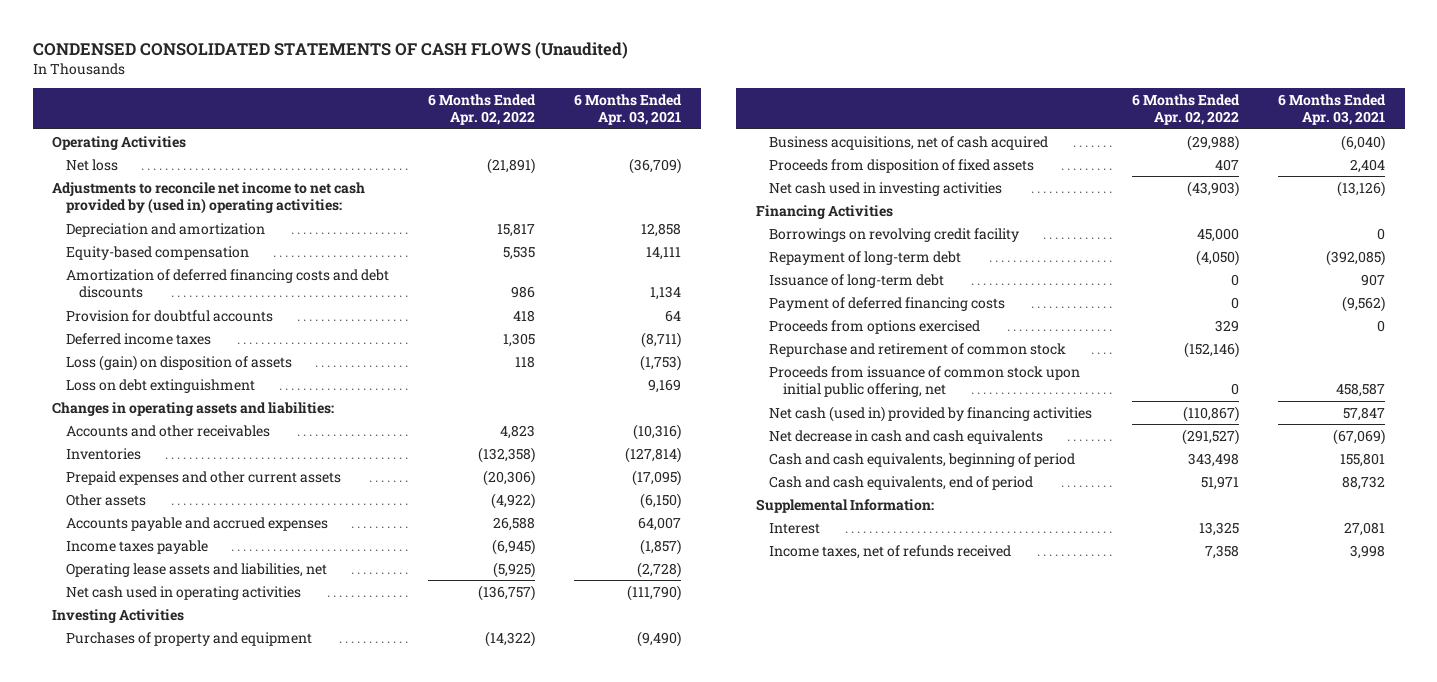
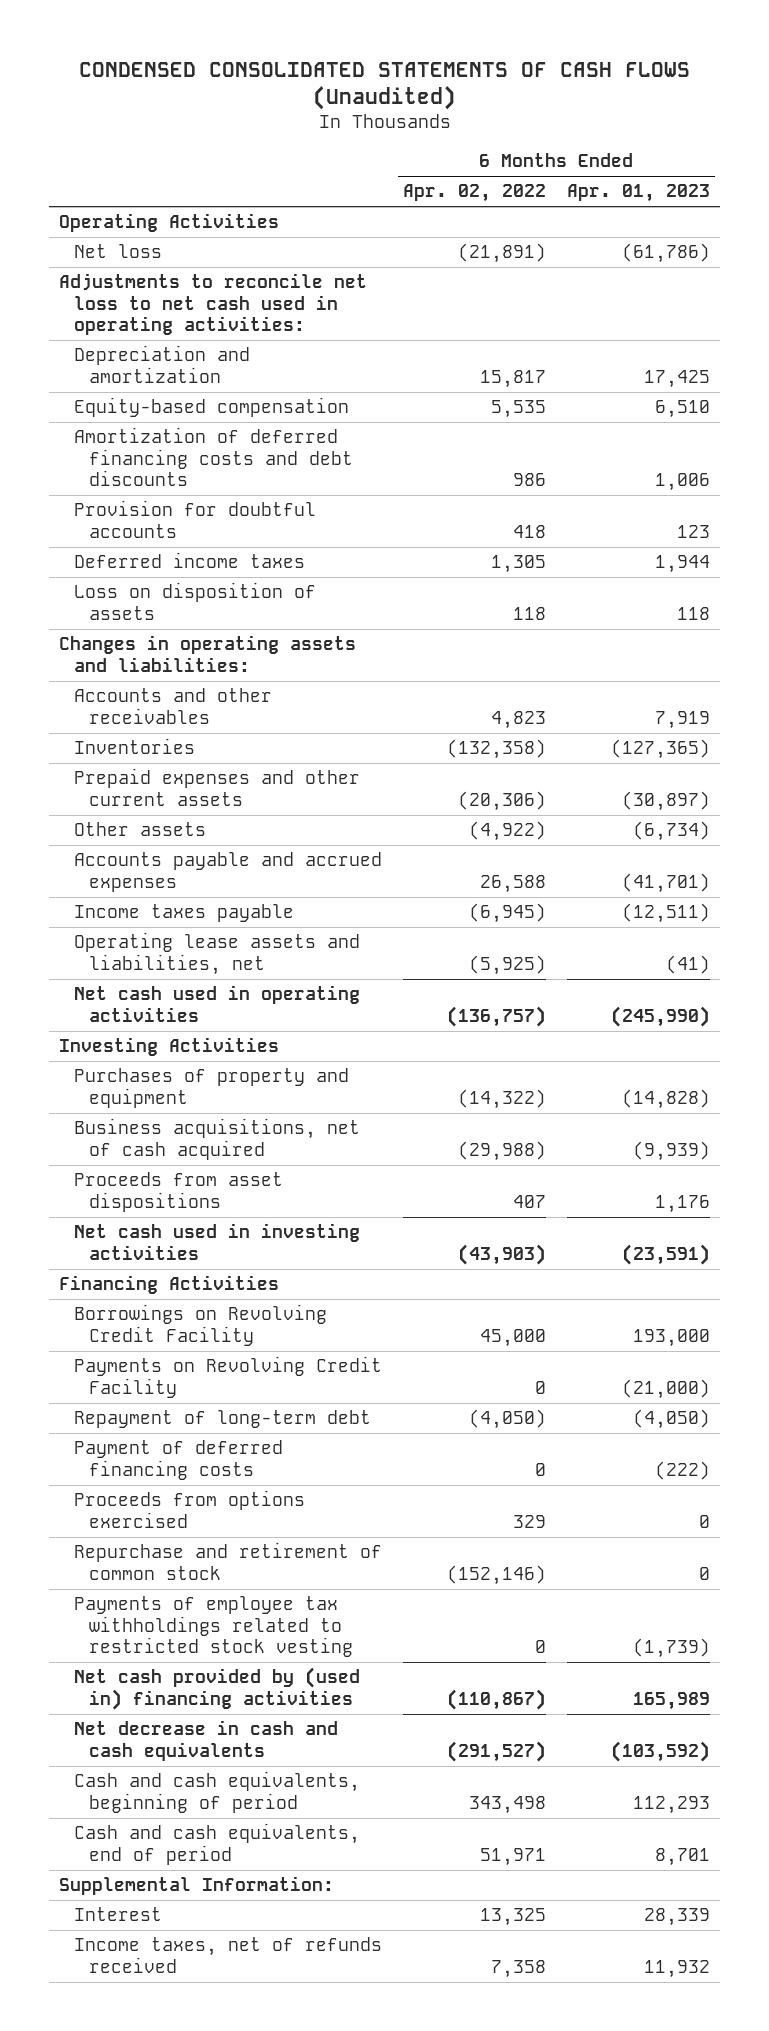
[574,93,683,126] 6 Months Ended Apr. 03, 2021 -> none
none -> [566,184,710,203] Apr. 01, 2023
[52,181,366,215] Adjustments to reconcile net income to net cash provided by (used in) operating activities: -> [59,273,368,336] Adjustments to reconcile net loss to net cash used in operating activities:
[65,378,255,393] Loss on debt extinguishment -> none
[65,354,292,371] Loss (gain) on disposition of assets -> [74,582,317,620] Loss on disposition of assets
[769,158,1035,173] Proceeds from disposition of fixed assets -> [74,1172,284,1212] Proceeds from asset dispositions
[769,227,1020,242] Borrowings on revolving credit facility -> [74,1304,328,1346] Borrowings on Revolving Credit Facility
none -> [74,1356,383,1398] Payments on Revolving Credit Facility
[769,273,945,288] Issuance of long-term debt -> none
[769,365,1081,398] Proceeds from issuance of common stock upon initial public offering, net -> none
none -> [74,1596,354,1658] Payments of employee tax withholdings related to restricted stock vesting
[769,405,1093,422] Net cash (used in) provided by financing activities -> [74,1667,361,1710] Net cash provided by (used in) financing activities

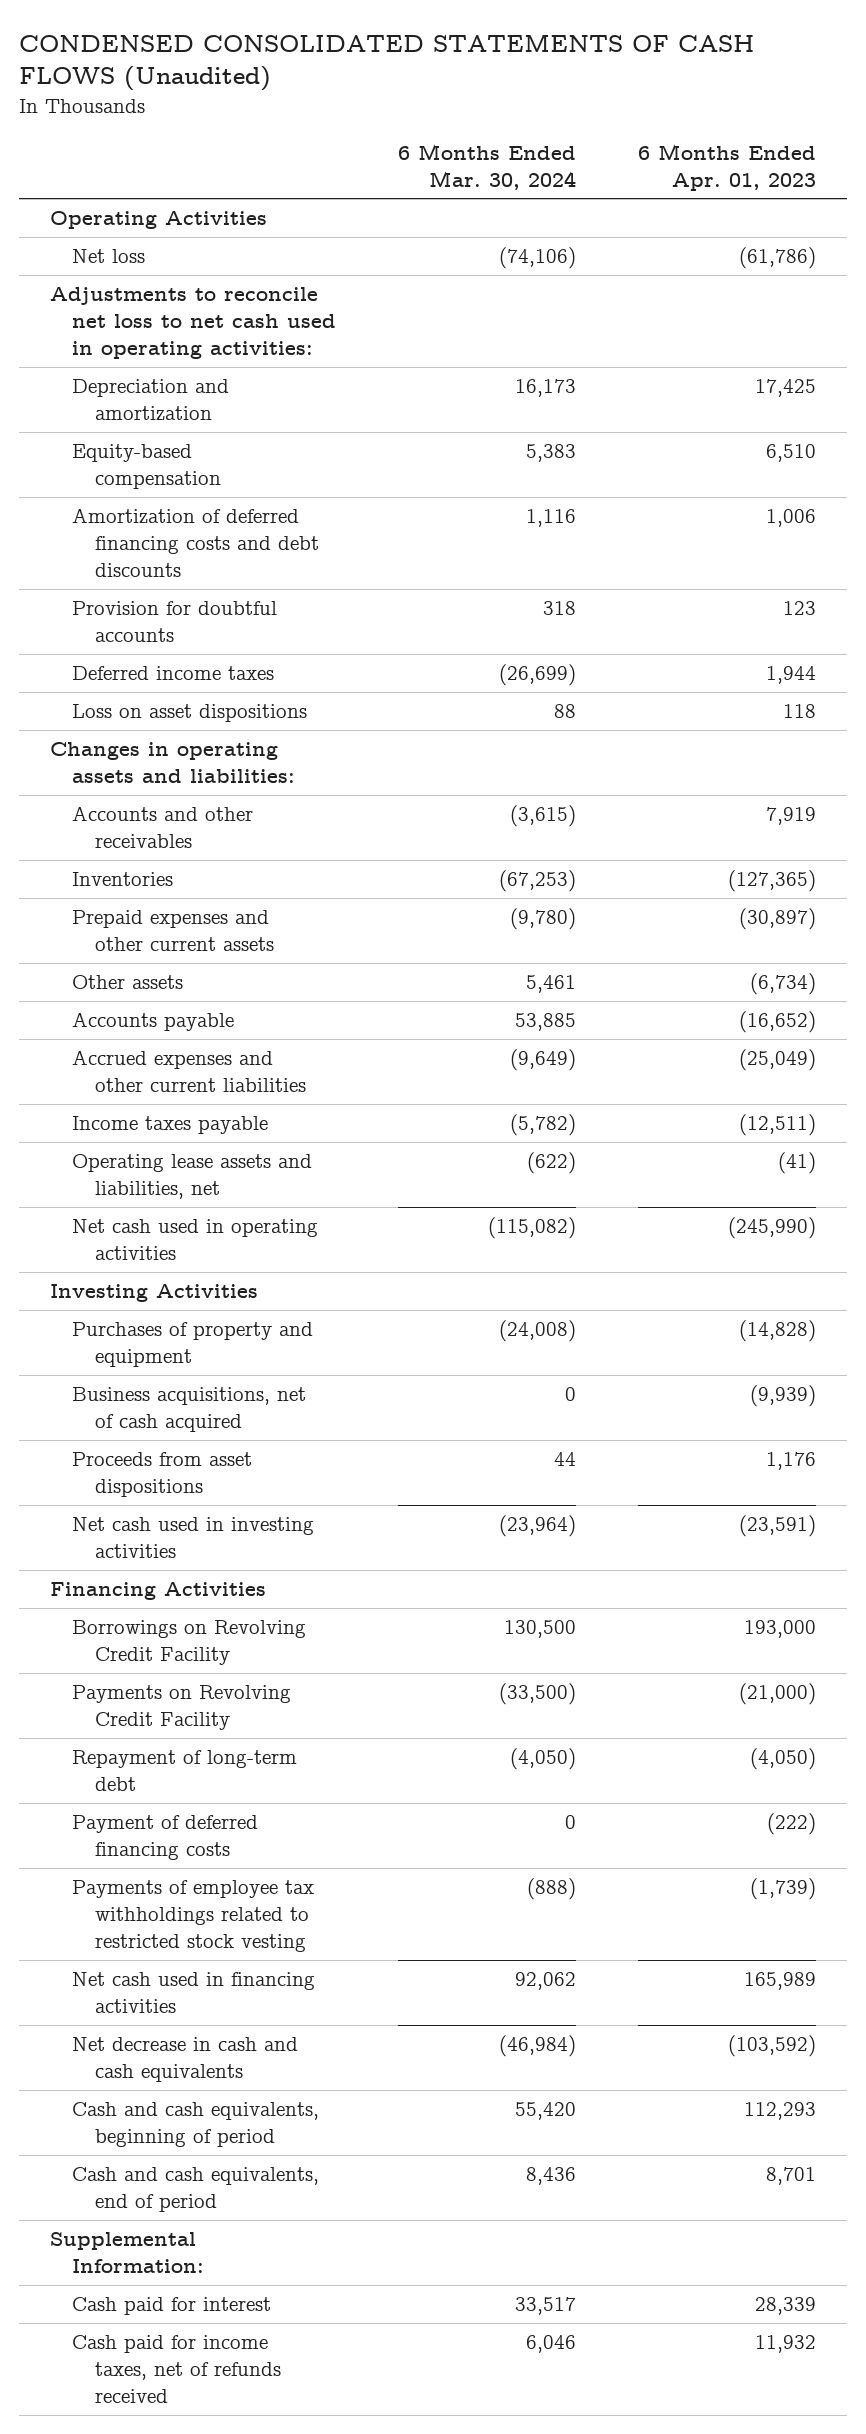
[403,184,547,203] Apr. 02, 2022 -> none
none -> [398,143,577,190] 6 Months Ended Mar. 30, 2024
[74,582,317,620] Loss on disposition of assets -> [72,704,308,723] Loss on asset dispositions
[74,852,383,892] Accounts payable and accrued expenses -> none
none -> [72,1012,235,1032] Accounts payable
none -> [72,1050,307,1093] Accrued expenses and other current liabilities
[74,1490,306,1528] Proceeds from options exercised -> none
[74,1542,383,1580] Repurchase and retirement of common stock -> none
[74,1667,361,1710] Net cash provided by (used in) financing activities -> [72,1972,316,2014] Net cash used in financing activities
[74,1907,163,1922] Interest -> [72,2297,272,2316] Cash paid for interest
[74,1937,383,1973] Income taxes, net of refunds received -> [72,2335,282,2403] Cash paid for income taxes, net of refunds received

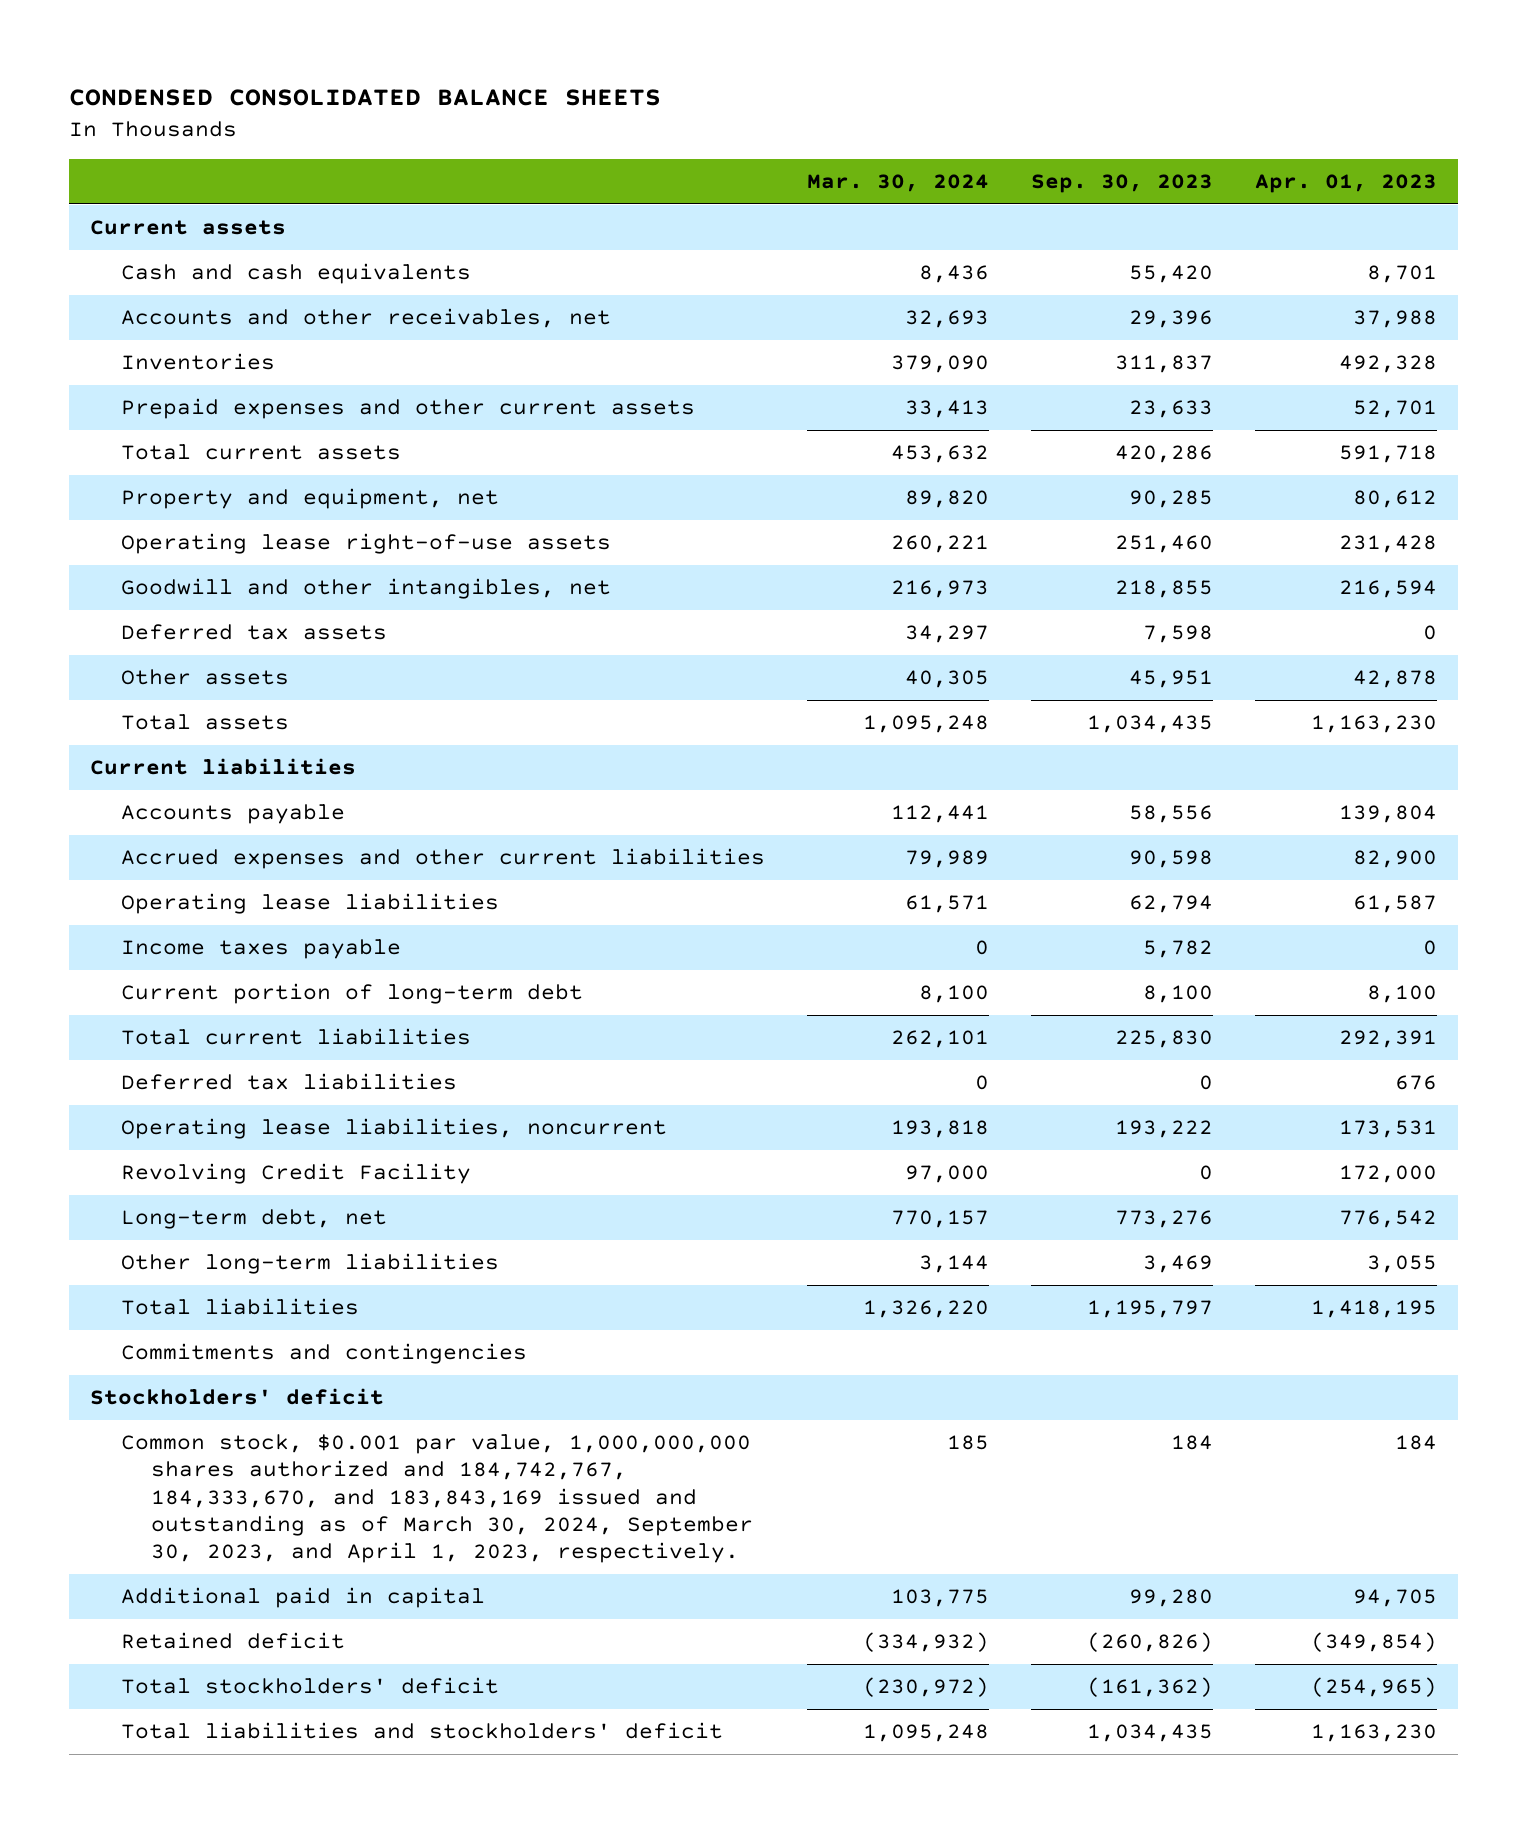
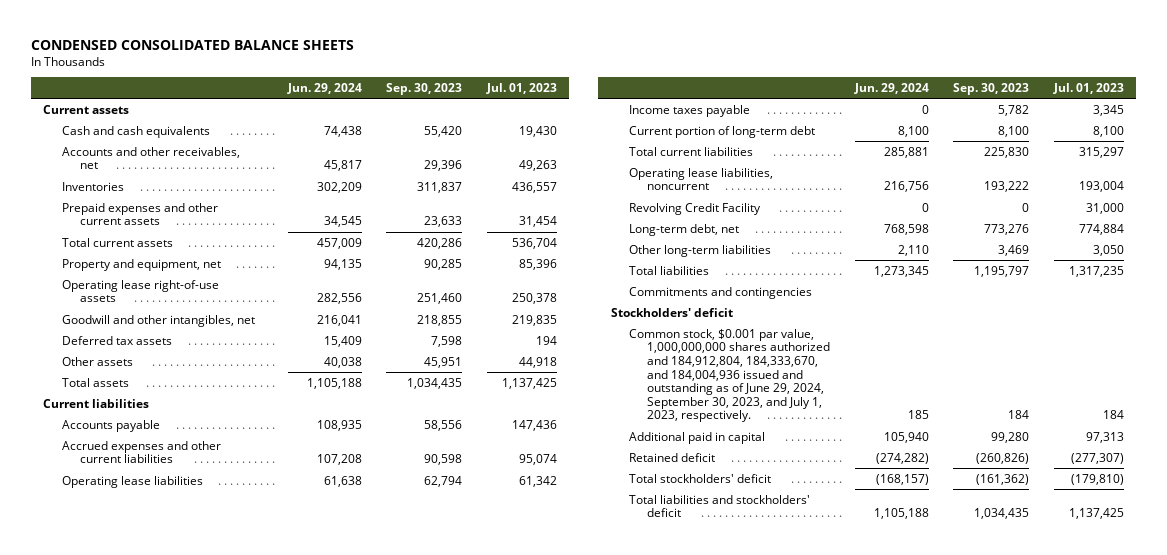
[806,173,989,192] Mar. 30, 2024 -> none
[1255,173,1438,193] Apr. 01, 2023 -> none
none -> [286,83,362,95] Jun. 29, 2024
none -> [485,83,557,95] Jul. 01, 2023
[120,1073,457,1091] Deferred tax liabilities -> none
[120,1434,754,1563] Common stock, $0.001 par value, 1,000,000,000 shares authorized and 184,742,767, 184,333,670, and 183,843,169 issued and outstanding as of March 30, 2024, September 30, 2023, and April 1, 2023, respectively. -> [628,328,831,423] Common stock, $0.001 par value, 1,000,000,000 shares authorized and 184,912,804, 184,333,670, and 184,004,936 issued and outstanding as of June 29, 2024, September 30, 2023, and July 1, 2023, respectively.

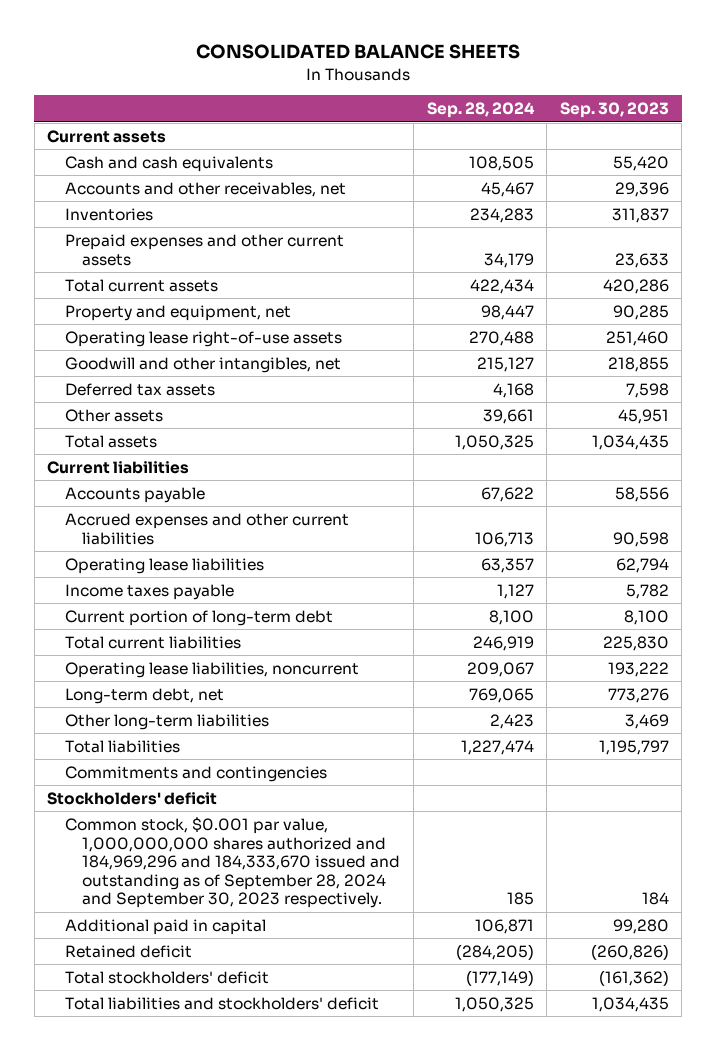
[31,39,355,50] CONDENSED CONSOLIDATED BALANCE SHEETS -> [195,44,520,60] CONSOLIDATED BALANCE SHEETS
[286,83,362,95] Jun. 29, 2024 -> none
[485,83,557,95] Jul. 01, 2023 -> none
none -> [426,102,535,119] Sep. 28, 2024
[628,202,761,215] Revolving Credit Facility -> none
[628,328,831,423] Common stock, $0.001 par value, 1,000,000,000 shares authorized and 184,912,804, 184,333,670, and 184,004,936 issued and outstanding as of June 29, 2024, September 30, 2023, and July 1, 2023, respectively. -> [64,816,401,909] Common stock, $0.001 par value, 1,000,000,000 shares authorized and 184,969,296 and 184,333,670 issued and outstanding as of September 28, 2024 and September 30, 2023 respectively.

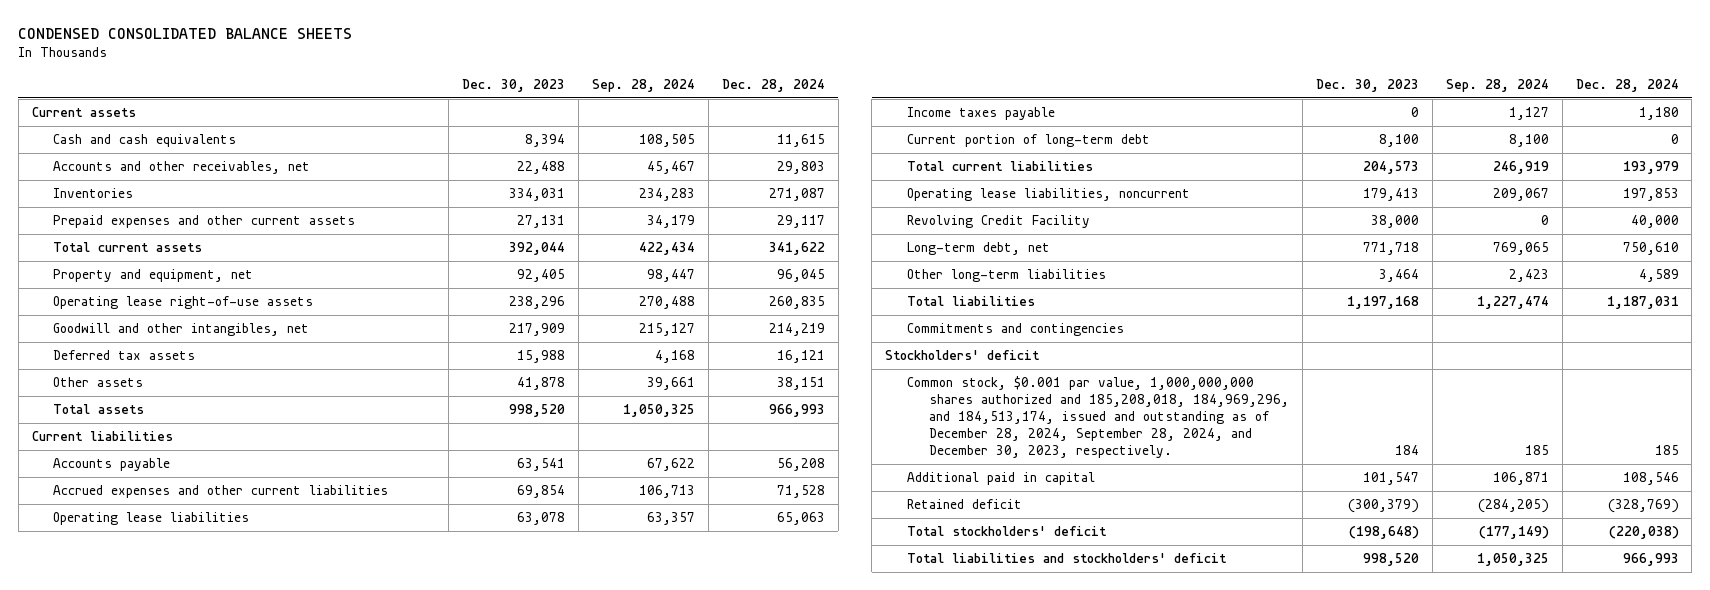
[195,44,520,60] CONSOLIDATED BALANCE SHEETS -> [18,28,353,40] CONDENSED CONSOLIDATED BALANCE SHEETS
[559,102,669,119] Sep. 30, 2023 -> none
none -> [461,78,565,92] Dec. 30, 2023
none -> [721,78,825,92] Dec. 28, 2024
none -> [906,215,1090,229] Revolving Credit Facility
[64,816,401,909] Common stock, $0.001 par value, 1,000,000,000 shares authorized and 184,969,296 and 184,333,670 issued and outstanding as of September 28, 2024 and September 30, 2023 respectively. -> [906,376,1289,459] Common stock, $0.001 par value, 1,000,000,000 shares authorized and 185,208,018, 184,969,296, and 184,513,174, issued and outstanding as of December 28, 2024, September 28, 2024, and December 30, 2023, respectively.

